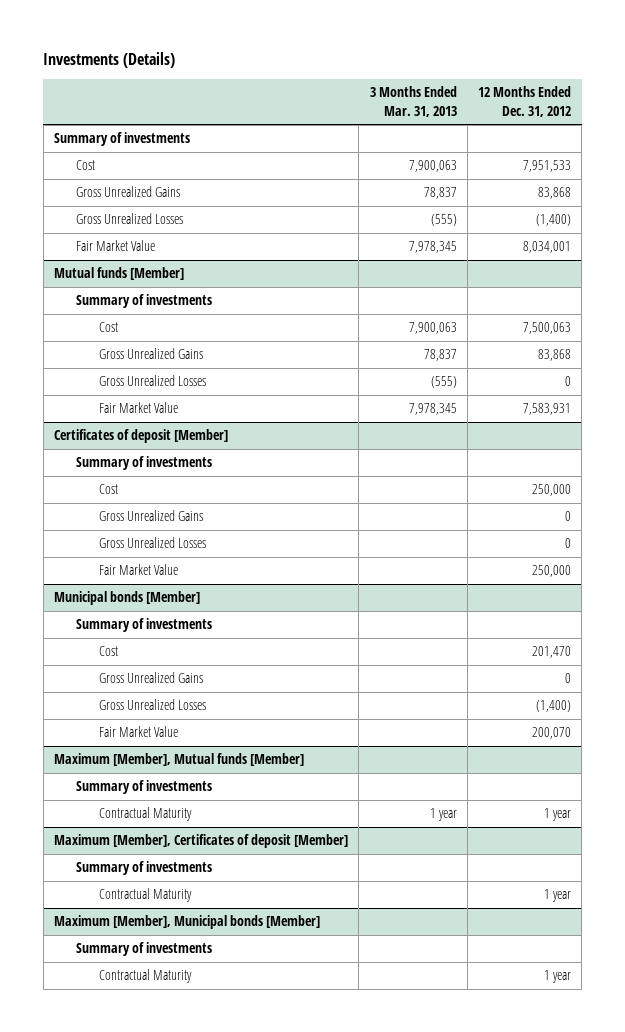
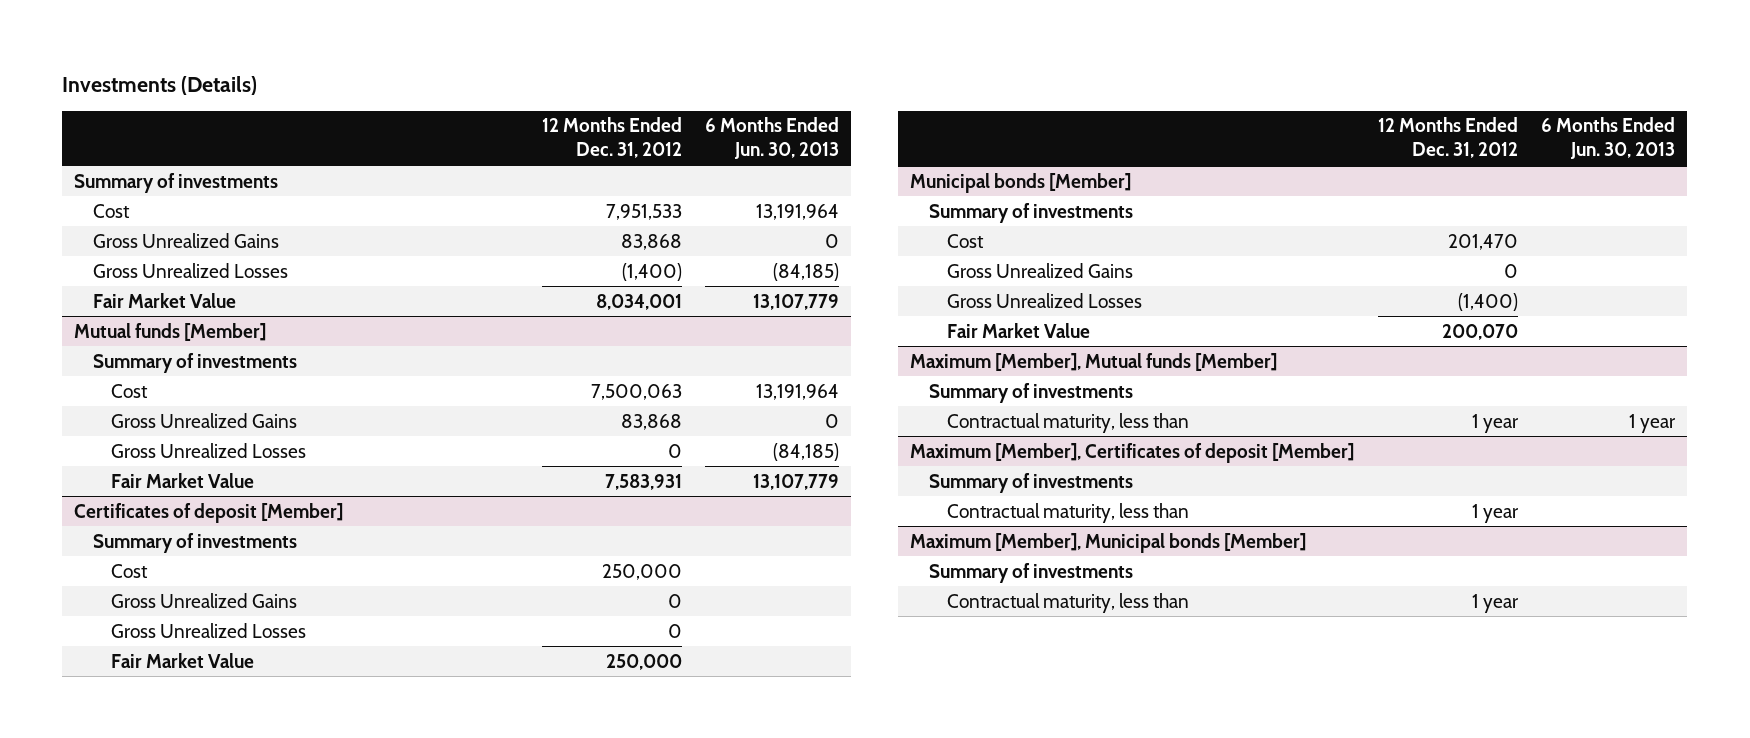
[369,86,457,117] 3 Months Ended Mar. 31, 2013 -> none
none -> [705,117,840,160] 6 Months Ended Jun. 30, 2013
[98,807,192,822] Contractual Maturity -> [947,412,1190,433] Contractual maturity, less than
[98,888,192,903] Contractual Maturity -> [947,502,1190,523] Contractual maturity, less than
[98,969,192,984] Contractual Maturity -> [947,592,1190,613] Contractual maturity, less than

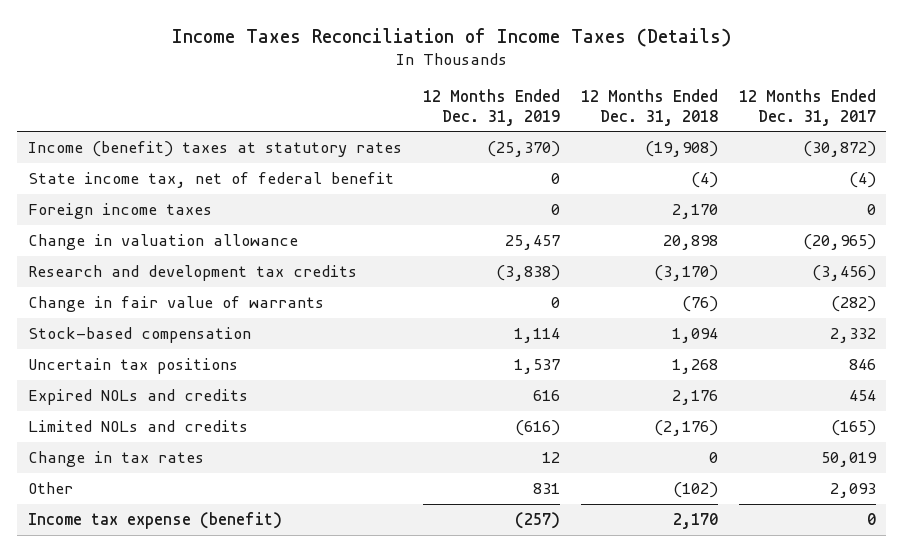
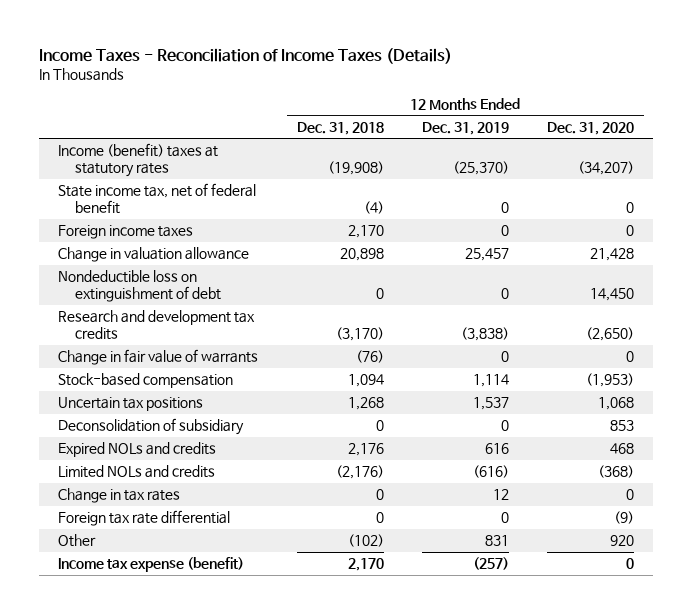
[171,27,731,47] Income Taxes Reconciliation of Income Taxes (Details) -> [39,47,453,64] Income Taxes - Reconciliation of Income Taxes (Details)
[738,89,876,126] 12 Months Ended Dec. 31, 2017 -> none
none -> [547,121,635,135] Dec. 31, 2020
none -> [58,270,221,303] Nondeductible loss on extinguishment of debt
none -> [58,418,245,436] Deconsolidation of subsidiary
none -> [58,510,231,527] Foreign tax rate differential

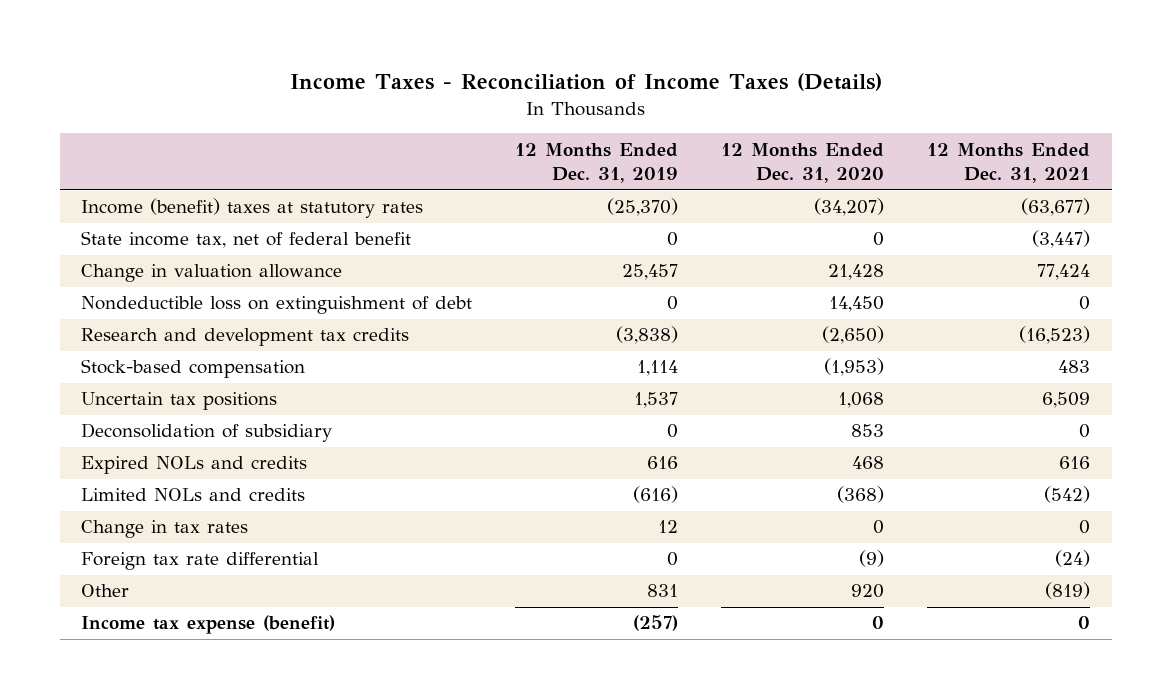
[296,121,384,135] Dec. 31, 2018 -> none
none -> [927,142,1091,184] 12 Months Ended Dec. 31, 2021
[58,225,194,240] Foreign income taxes -> none
[58,349,259,366] Change in fair value of warrants -> none

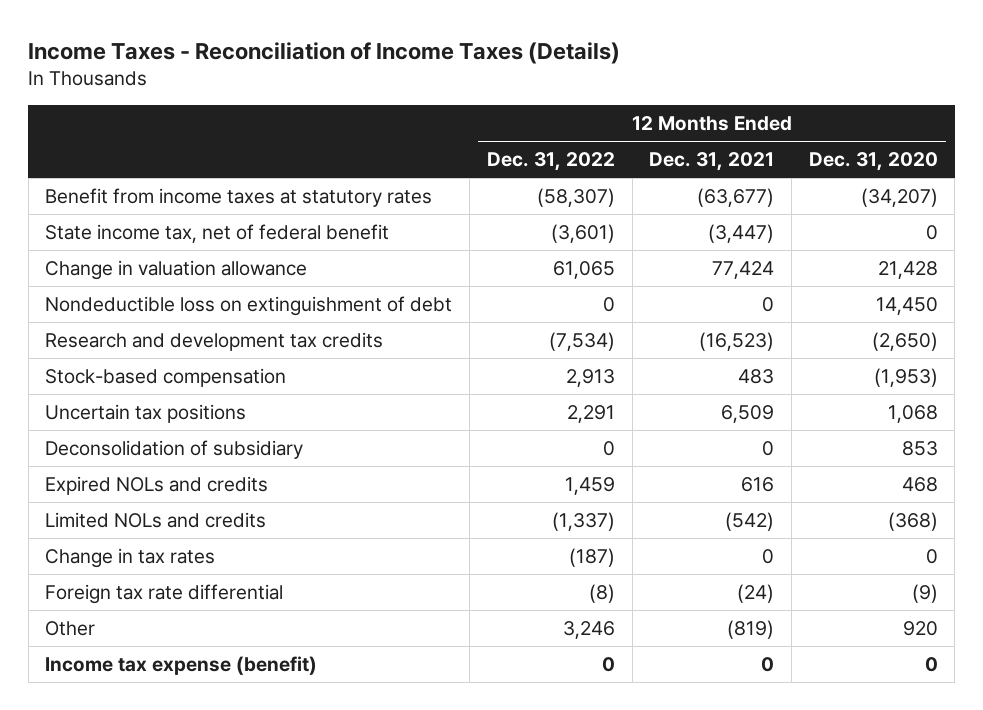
[515,142,679,184] 12 Months Ended Dec. 31, 2019 -> none
none -> [486,152,615,172] Dec. 31, 2022
[81,198,424,219] Income (benefit) taxes at statutory rates -> [45,188,433,208] Benefit from income taxes at statutory rates

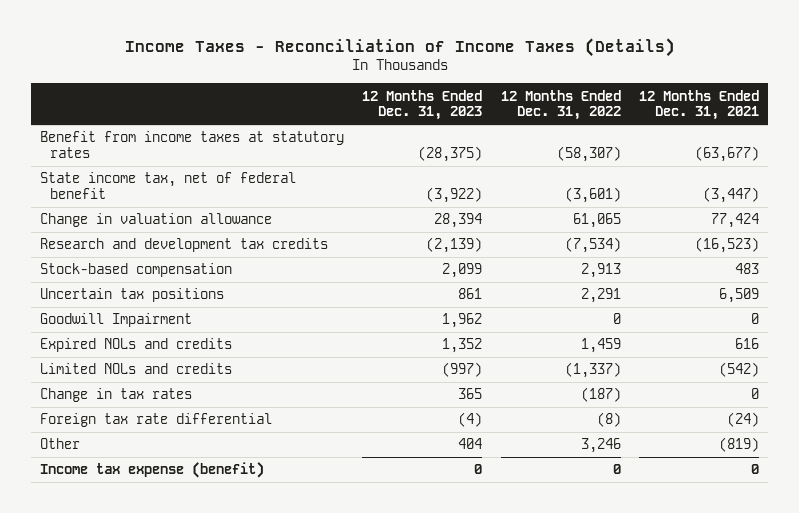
[808,152,938,172] Dec. 31, 2020 -> none
none -> [362,89,483,121] 12 Months Ended Dec. 31, 2023
[45,296,453,317] Nondeductible loss on extinguishment of debt -> none
[45,440,304,460] Deconsolidation of subsidiary -> none
none -> [40,313,193,328] Goodwill Impairment

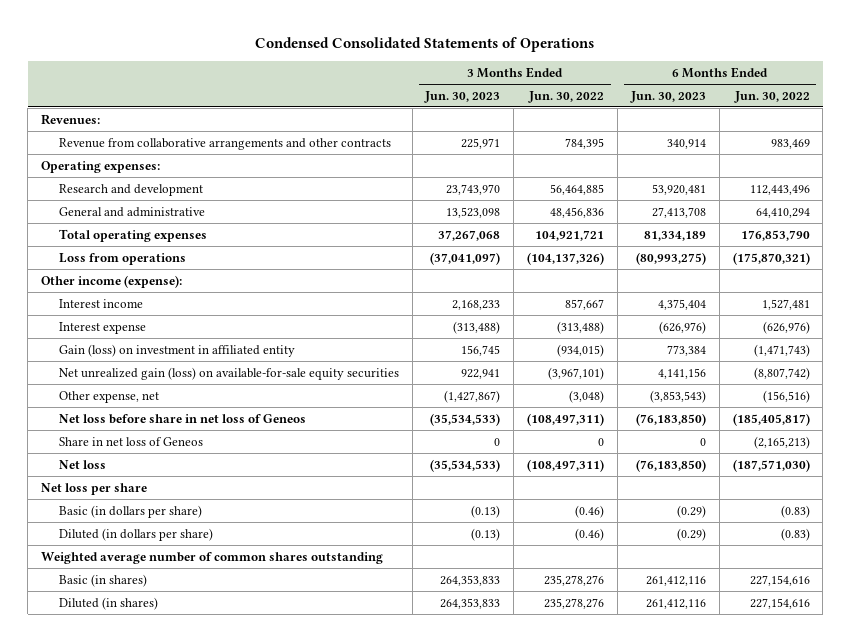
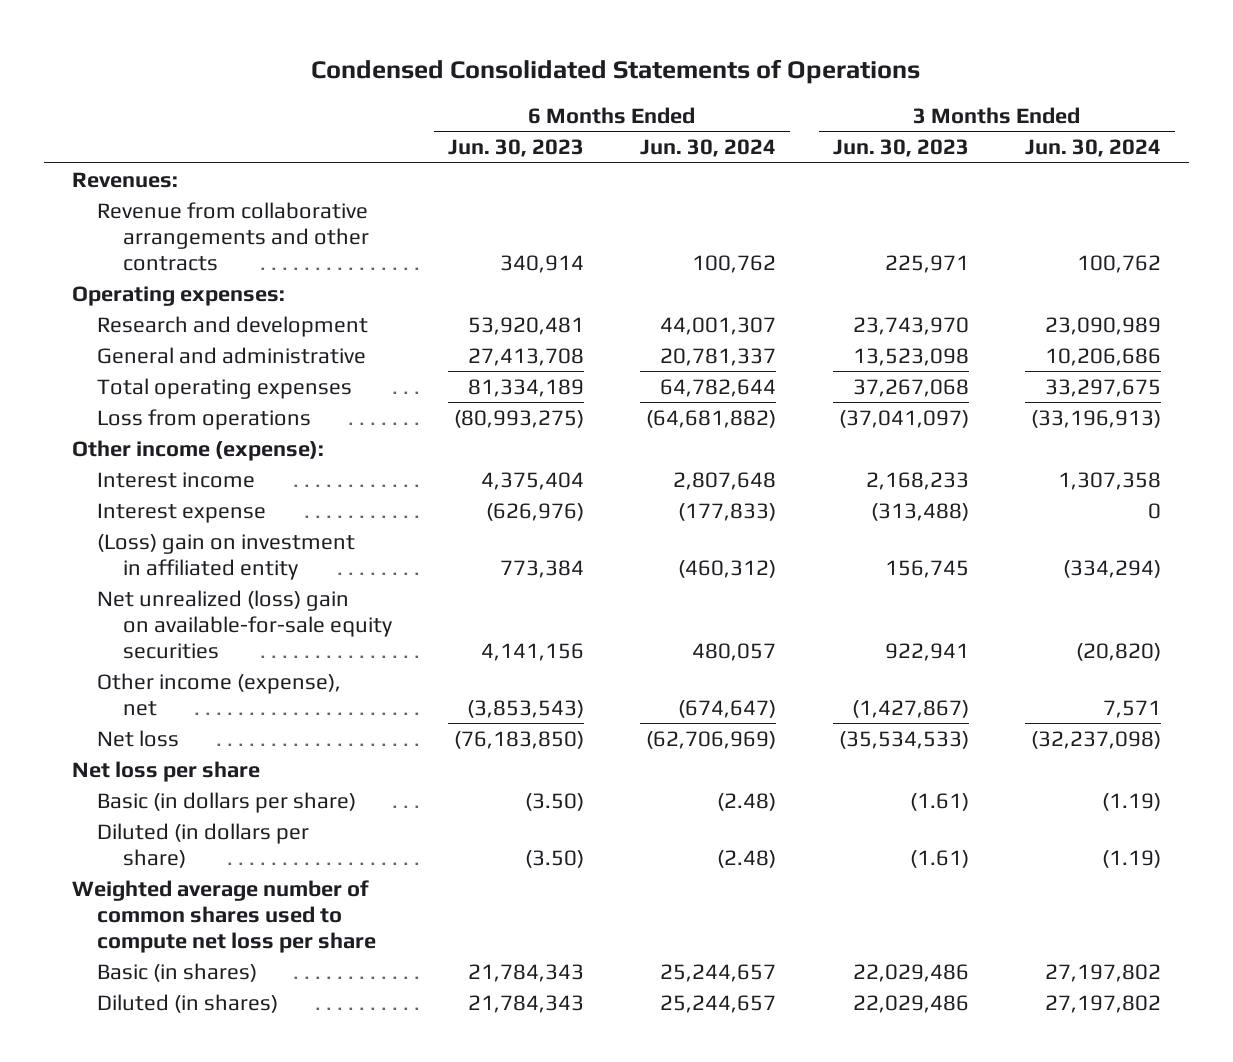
[528,90,605,103] Jun. 30, 2022 -> none
[733,90,810,103] Jun. 30, 2022 -> none
none -> [640,139,777,158] Jun. 30, 2024
none -> [1024,139,1161,158] Jun. 30, 2024
[58,413,306,424] Net loss before share in net loss of Geneos -> none
[58,436,203,446] Share in net loss of Geneos -> none
[58,343,295,357] Gain (loss) on investment in affiliated entity -> [97,533,356,580] (Loss) gain on investment in affiliated entity
[58,366,399,380] Net unrealized gain (loss) on available-for-sale equity securities -> [97,589,392,659] Net unrealized (loss) gain on available-for-sale equity securities
[58,390,159,403] Other expense, net -> [97,672,342,716] Other income (expense), net
[471,504,501,518] (0.13) -> [909,792,969,811] (1.61)
[676,504,706,518] (0.29) -> [525,792,585,811] (3.50)
[471,527,501,541] (0.13) -> [909,849,969,868] (1.61)
[676,527,706,541] (0.29) -> [525,849,585,868] (3.50)
[41,551,384,564] Weighted average number of common shares outstanding -> [71,879,377,953] Weighted average number of common shares used to compute net loss per share
[440,574,501,586] 264,353,833 -> [852,963,969,982] 22,029,486
[645,575,706,586] 261,412,116 -> [468,963,585,982] 21,784,343
[440,597,501,609] 264,353,833 -> [852,994,969,1013] 22,029,486
[645,598,706,609] 261,412,116 -> [468,994,585,1013] 21,784,343

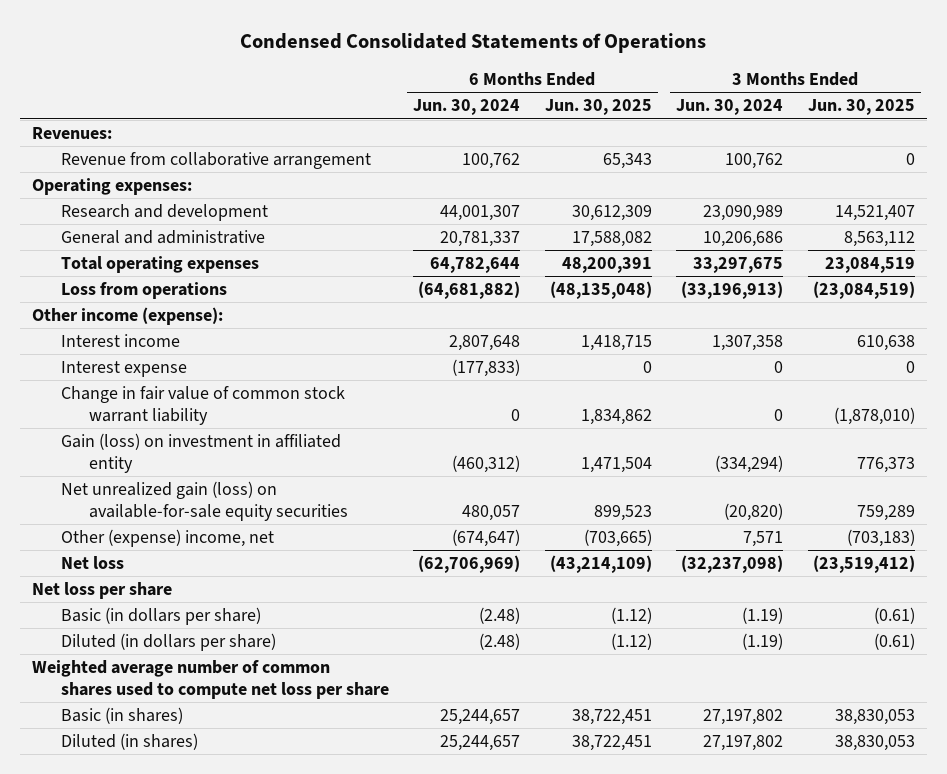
[448,139,585,158] Jun. 30, 2023 -> none
[832,139,969,158] Jun. 30, 2023 -> none
none -> [544,99,652,116] Jun. 30, 2025
none -> [807,99,915,116] Jun. 30, 2025
[97,201,369,271] Revenue from collaborative arrangements and other contracts -> [60,152,371,170] Revenue from collaborative arrangement
none -> [60,386,345,425] Change in fair value of common stock warrant liability
[97,533,356,580] (Loss) gain on investment in affiliated entity -> [60,433,341,473] Gain (loss) on investment in affiliated entity
[97,589,392,659] Net unrealized (loss) gain on available-for-sale equity securities -> [60,481,348,521] Net unrealized gain (loss) on available-for-sale equity securities
[97,672,342,716] Other income (expense), net -> [60,529,274,548] Other (expense) income, net

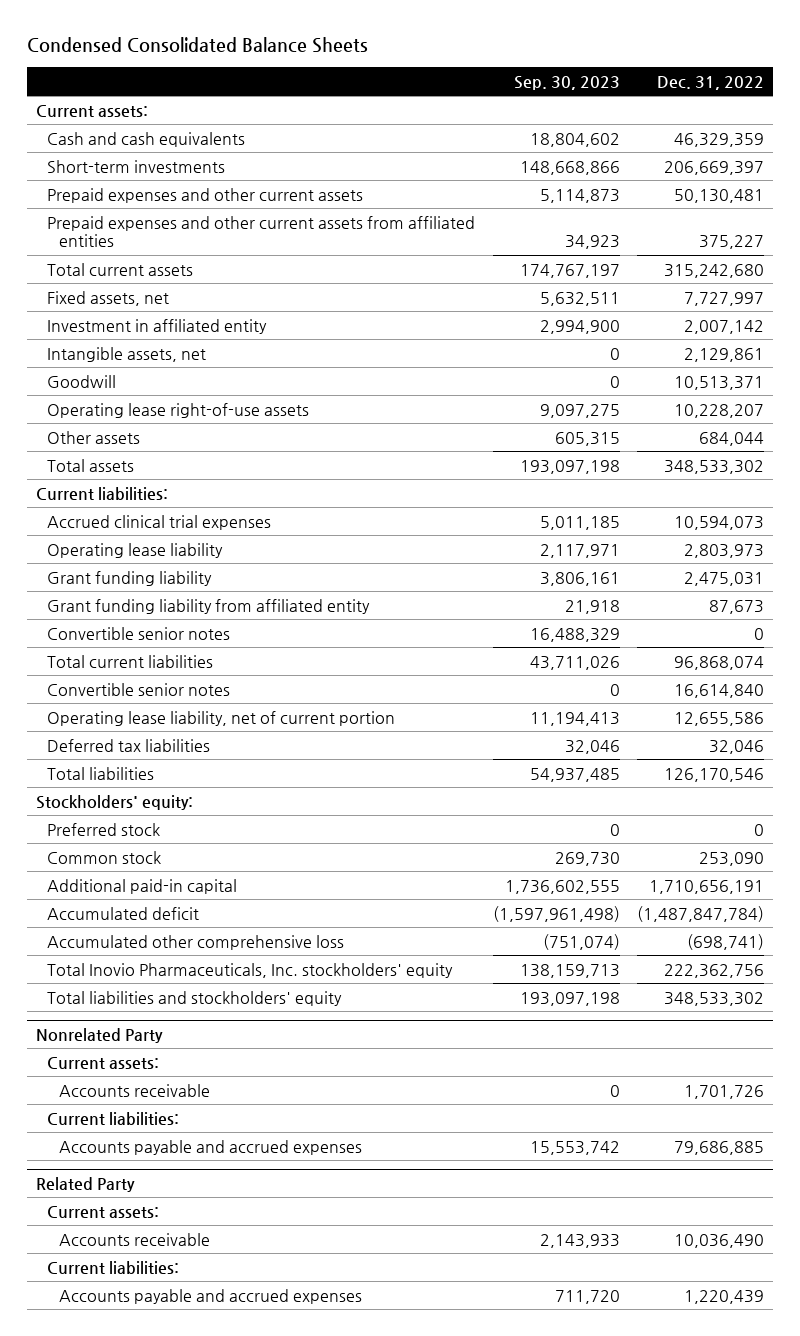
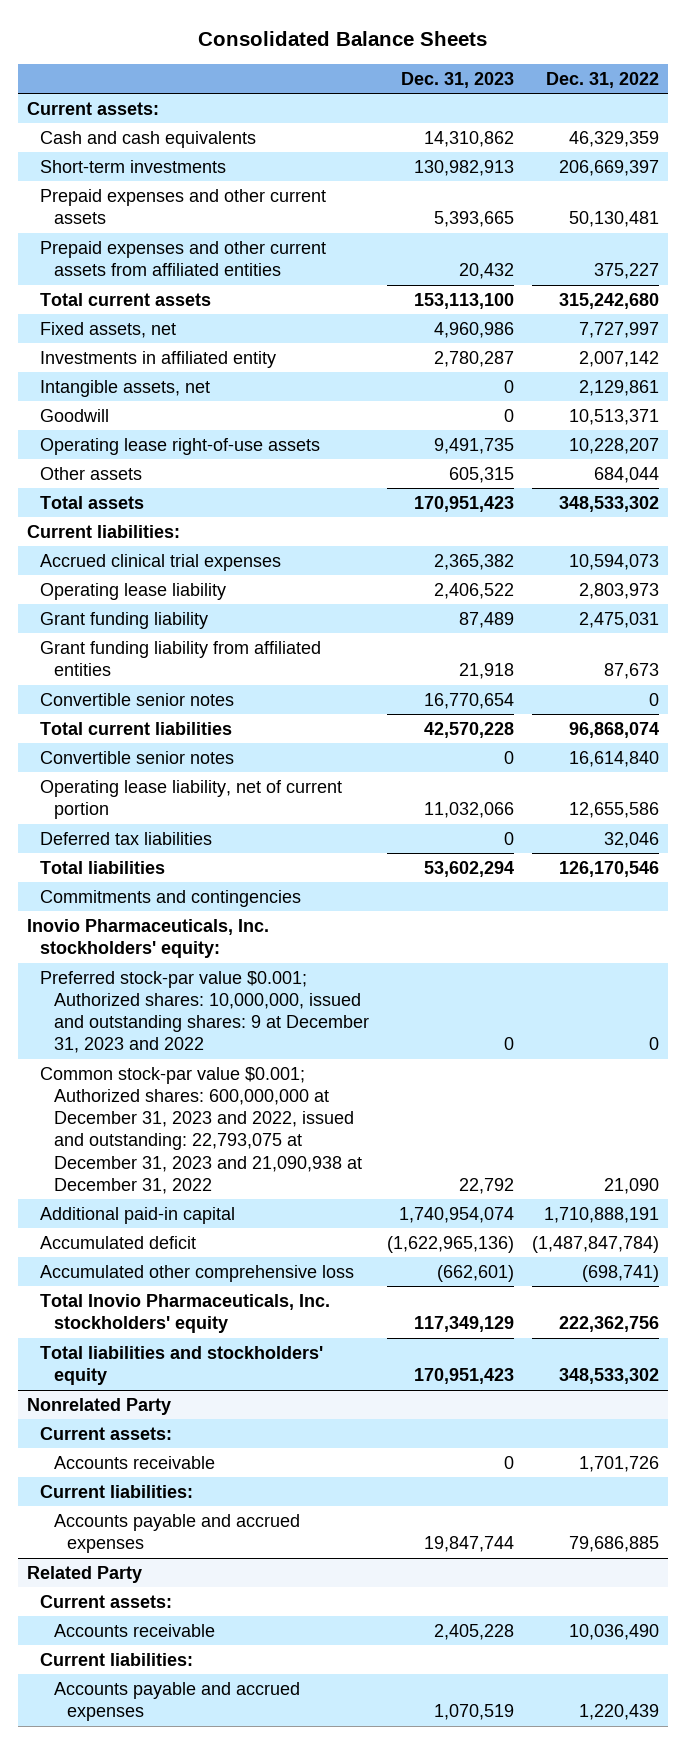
[27,37,369,54] Condensed Consolidated Balance Sheets -> [198,30,488,46] Consolidated Balance Sheets
[513,75,620,90] Sep. 30, 2023 -> none
none -> [401,71,515,88] Dec. 31, 2023
[47,318,268,334] Investment in affiliated entity -> [40,350,277,368] Investments in affiliated entity
[47,598,371,614] Grant funding liability from affiliated entity -> [40,640,322,677] Grant funding liability from affiliated entities
[35,794,193,810] Stockholders' equity: -> none
[47,850,162,864] Common stock -> none
none -> [40,889,302,907] Commitments and contingencies
none -> [26,918,269,959] Inovio Pharmaceuticals, Inc. stockholders' equity:
[47,822,161,836] Preferred stock -> [40,970,369,1054] Preferred stock-par value $0.001; Authorized shares: 10,000,000, issued and outstanding shares: 9 at December 31, 2023 and 2022
none -> [40,1066,362,1194] Common stock-par value $0.001; Authorized shares: 600,000,000 at December 31, 2023 and 2022, issued and outstanding: 22,793,075 at December 31, 2023 and 21,090,938 at December 31, 2022
[649,879,765,894] 1,710,656,191 -> [544,1206,660,1223] 1,710,888,191

